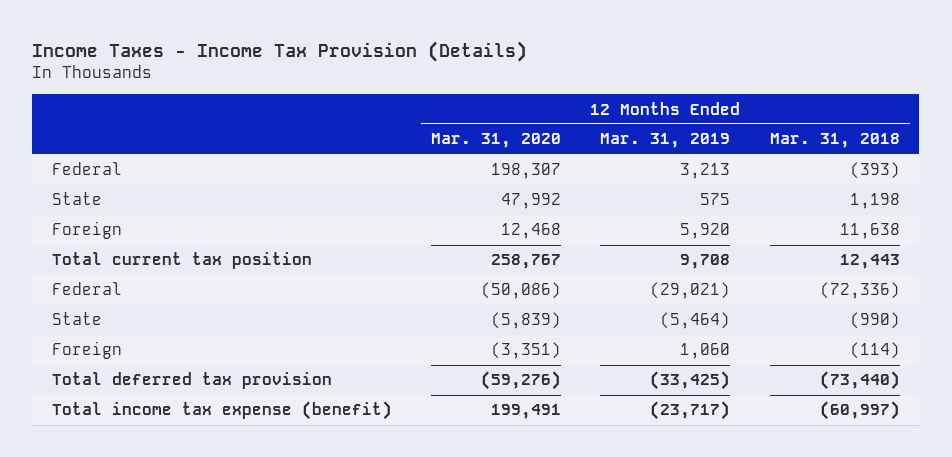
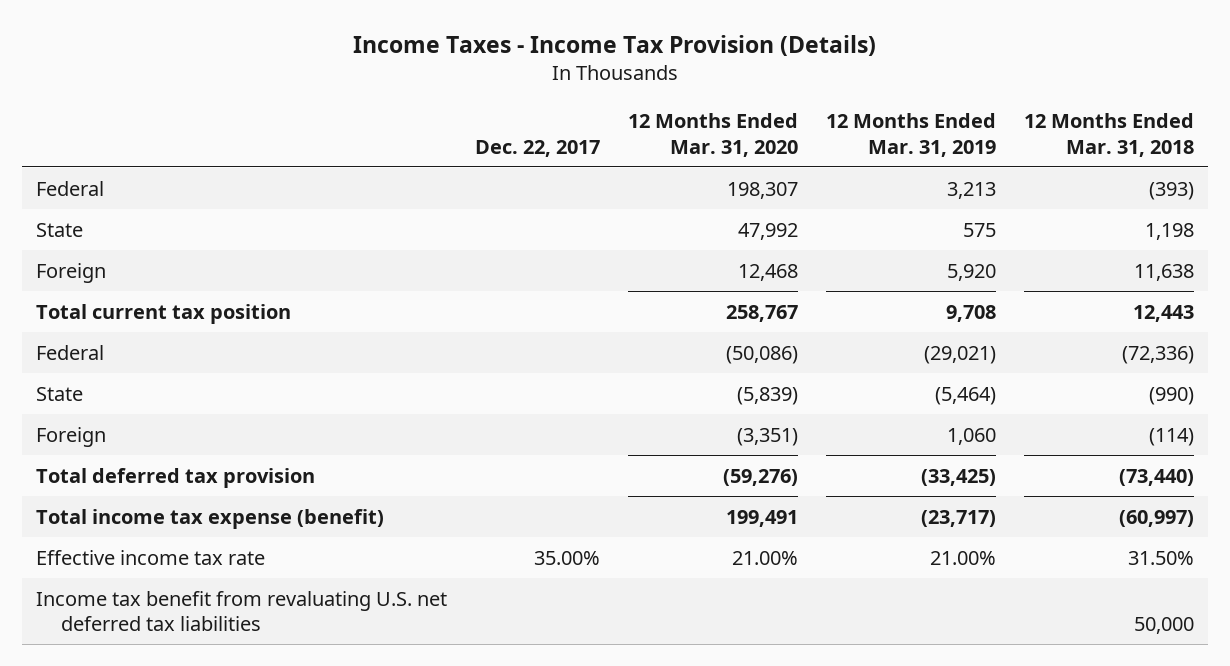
none -> [474,139,600,157] Dec. 22, 2017
none -> [35,549,265,565] Effective income tax rate
none -> [35,590,447,632] Income tax benefit from revaluating U.S. net deferred tax liabilities

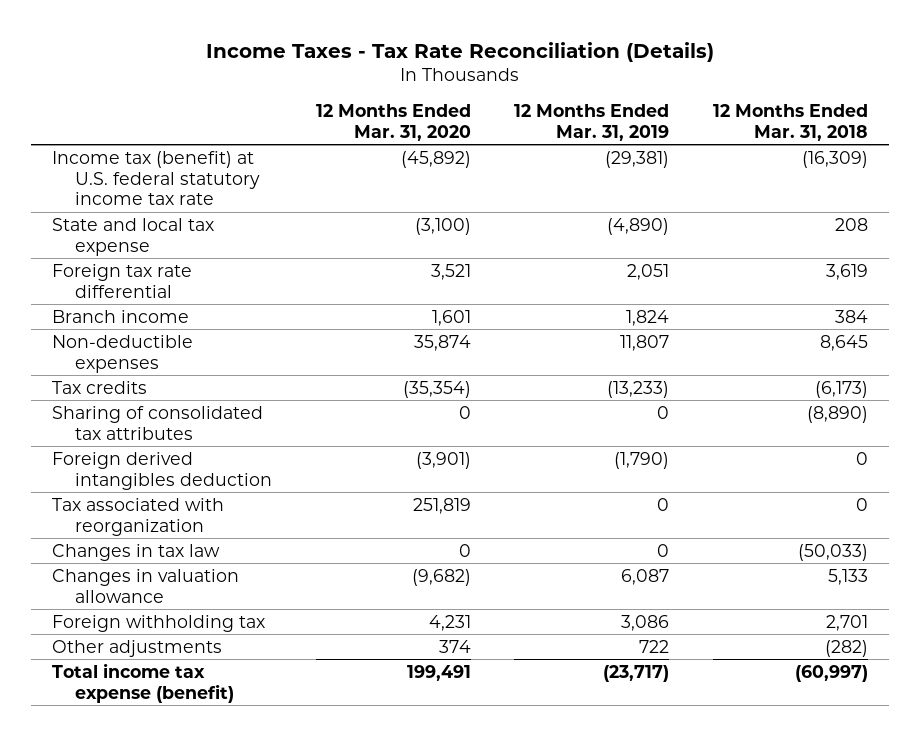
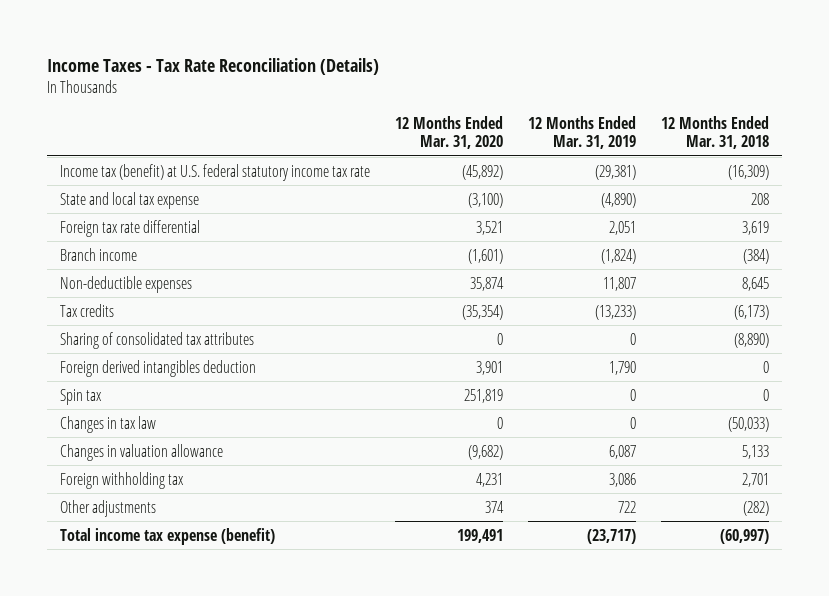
[431,309,471,326] 1,601 -> [467,248,503,264] (1,601)
[626,309,670,326] 1,824 -> [601,248,637,264] (1,824)
[834,309,868,323] 384 -> [743,248,770,264] (384)
[415,451,471,469] (3,901) -> [475,360,503,375] 3,901
[614,451,670,469] (1,790) -> [609,360,637,375] 1,790
[52,497,225,536] Tax associated with reorganization -> [59,388,102,405] Spin tax

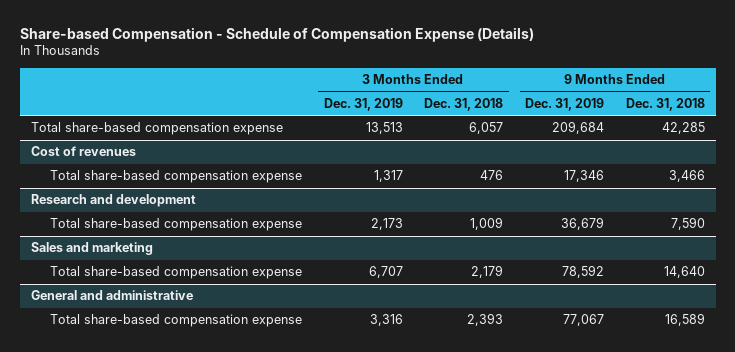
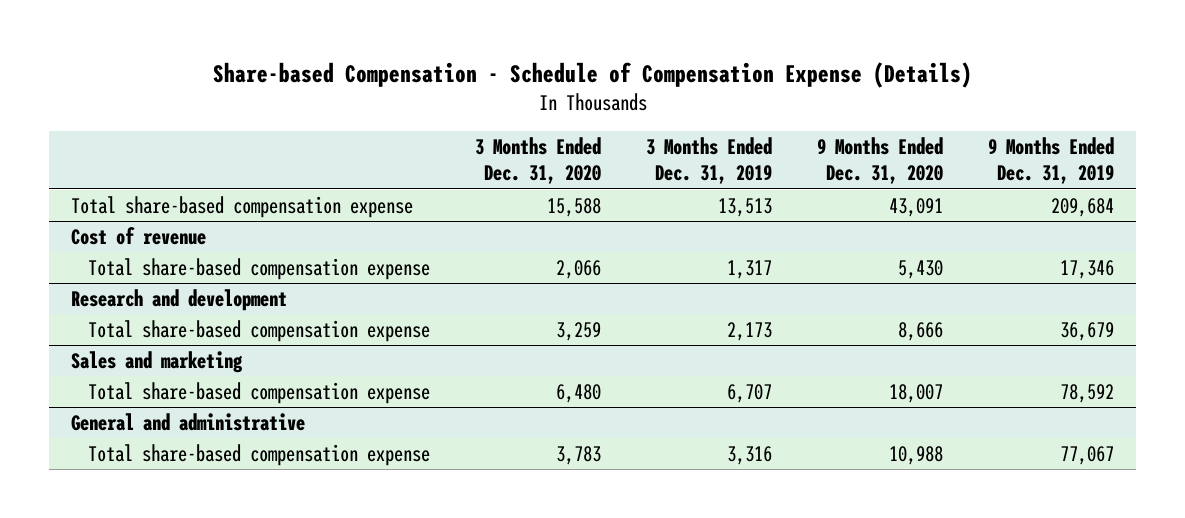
[424,97,504,111] Dec. 31, 2018 -> none
[625,97,705,111] Dec. 31, 2018 -> none
none -> [474,137,601,185] 3 Months Ended Dec. 31, 2020
none -> [816,137,943,185] 9 Months Ended Dec. 31, 2020
[30,146,136,157] Cost of revenues -> [71,227,207,246] Cost of revenue

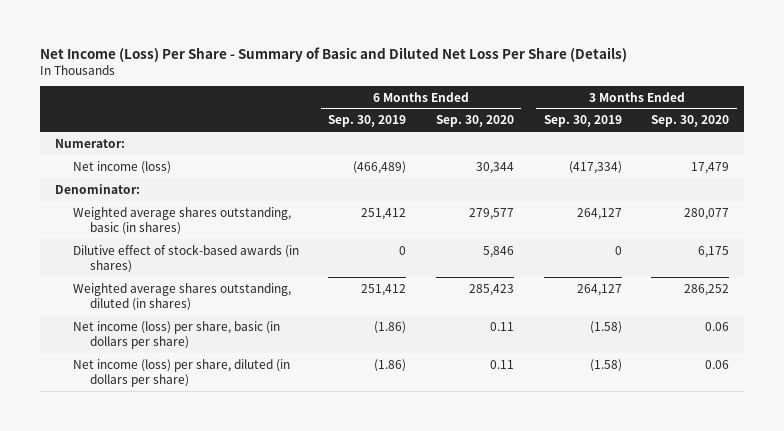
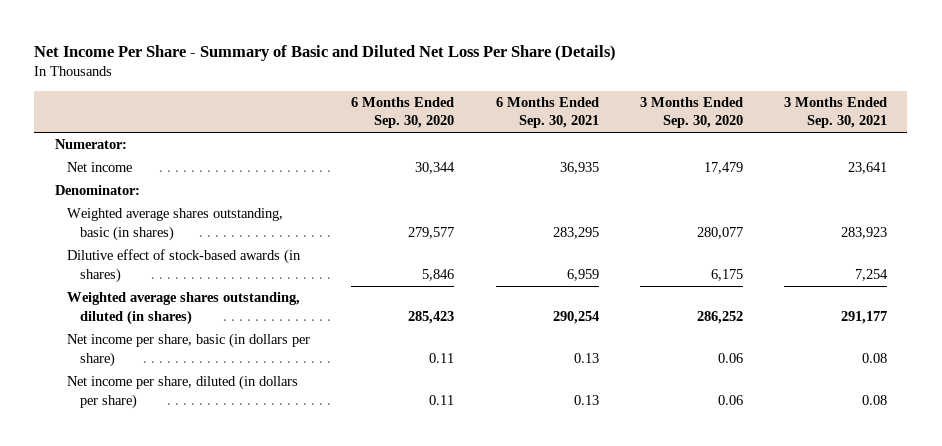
[40,46,628,62] Net Income (Loss) Per Share - Summary of Basic and Diluted Net Loss Per Share (Details) -> [34,44,617,61] Net Income Per Share - Summary of Basic and Diluted Net Loss Per Share (Details)
[328,115,407,128] Sep. 30, 2019 -> none
[543,115,622,128] Sep. 30, 2019 -> none
none -> [495,97,599,129] 6 Months Ended Sep. 30, 2021
none -> [783,97,887,129] 3 Months Ended Sep. 30, 2021
[72,160,171,174] Net income (loss) -> [67,162,133,173] Net income
[72,320,280,349] Net income (loss) per share, basic (in dollars per share) -> [67,333,311,367] Net income per share, basic (in dollars per share)
[72,358,290,387] Net income (loss) per share, diluted (in dollars per share) -> [67,375,299,409] Net income per share, diluted (in dollars per share)

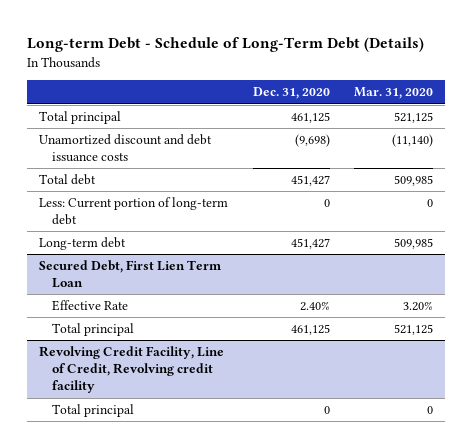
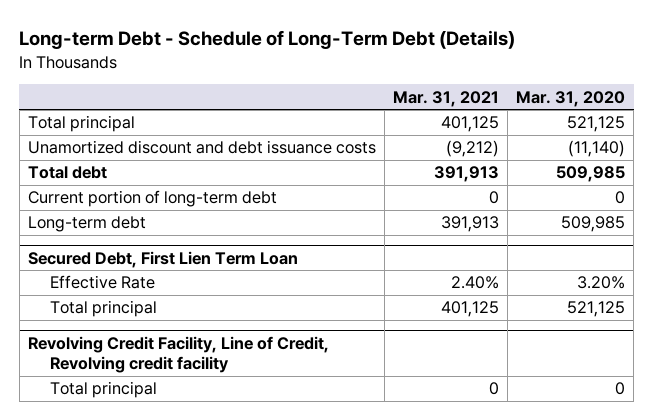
[252,87,330,100] Dec. 31, 2020 -> none
none -> [393,90,500,107] Mar. 31, 2021
[39,196,229,226] Less: Current portion of long-term debt -> [27,190,277,208] Current portion of long-term debt

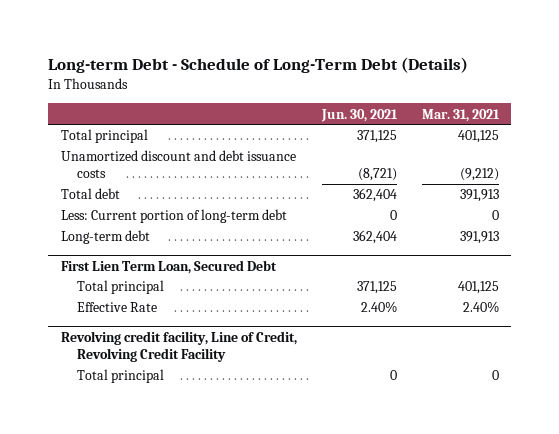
[516,90,626,107] Mar. 31, 2020 -> none
none -> [320,108,398,122] Jun. 30, 2021
[27,190,277,208] Current portion of long-term debt -> [60,209,287,224] Less: Current portion of long-term debt
[49,275,155,290] Effective Rate -> none
[27,250,298,268] Secured Debt, First Lien Term Loan -> [60,259,277,274] First Lien Term Loan, Secured Debt
none -> [77,302,158,313] Effective Rate
[27,335,329,374] Revolving Credit Facility, Line of Credit, Revolving credit facility -> [60,330,297,362] Revolving credit facility, Line of Credit, Revolving Credit Facility

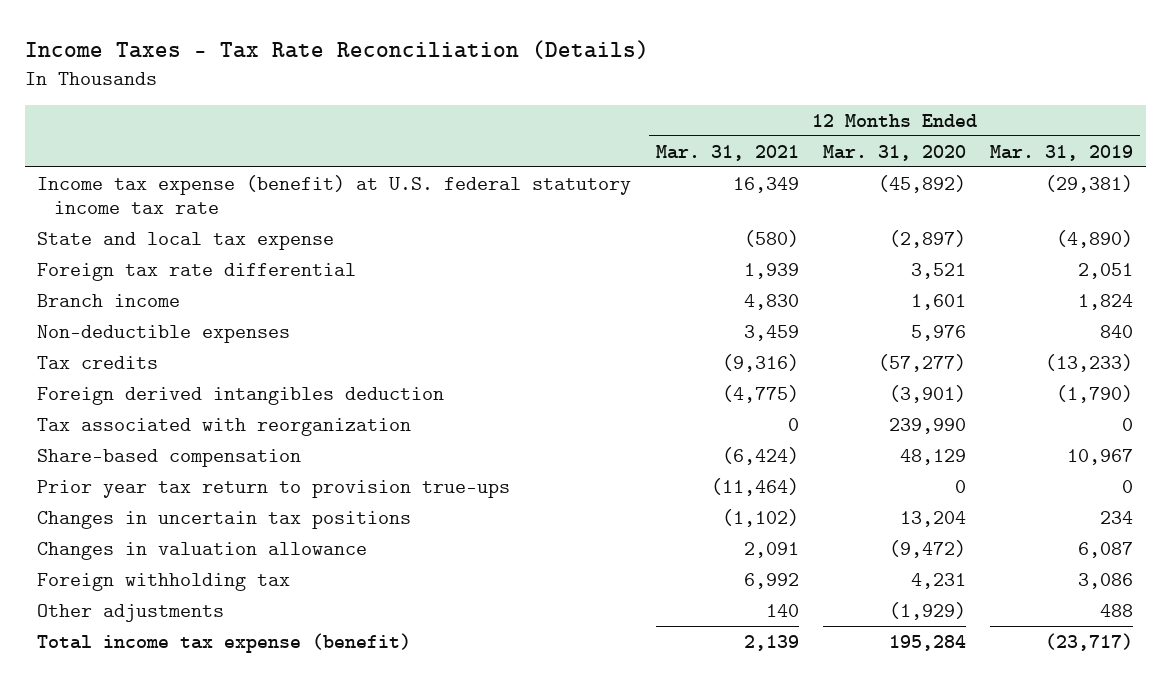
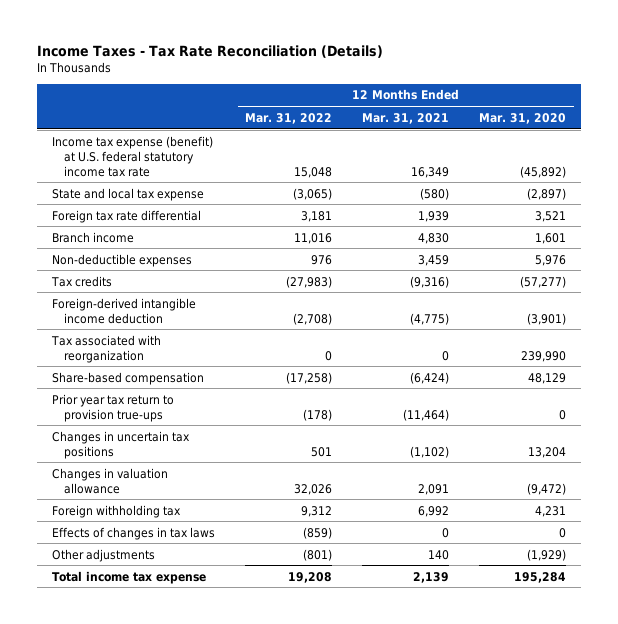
[990,144,1134,161] Mar. 31, 2019 -> none
none -> [245,112,333,124] Mar. 31, 2022
[37,386,445,405] Foreign derived intangibles deduction -> [52,297,197,324] Foreign-derived intangible income deduction
none -> [52,526,216,540] Effects of changes in tax laws
[37,632,412,653] Total income tax expense (benefit) -> [52,570,207,584] Total income tax expense

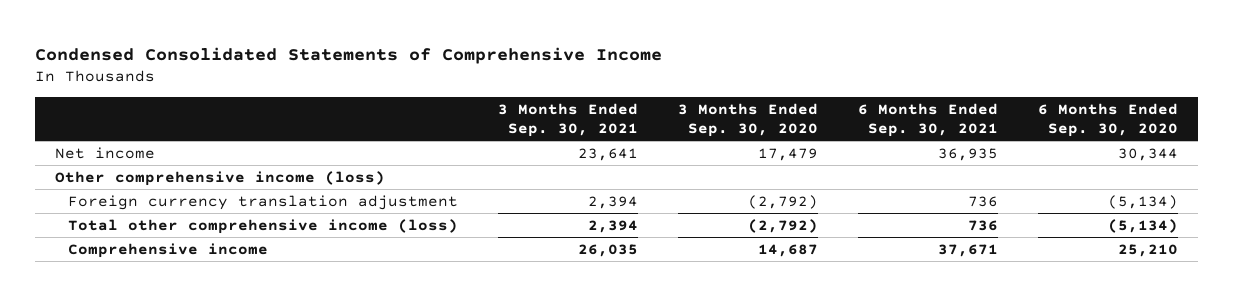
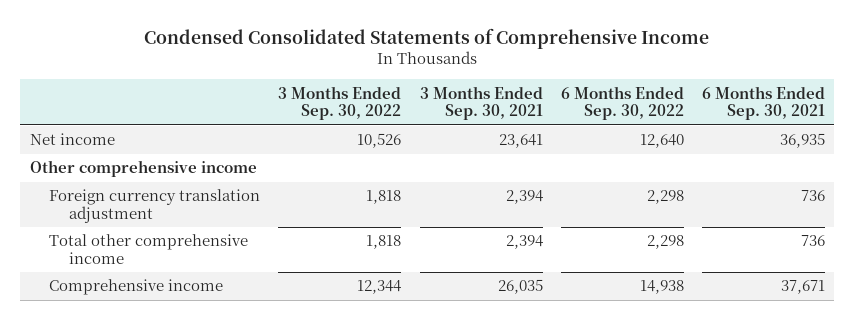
[678,103,819,137] 3 Months Ended Sep. 30, 2020 -> none
[1038,103,1179,137] 6 Months Ended Sep. 30, 2020 -> none
none -> [278,85,402,121] 3 Months Ended Sep. 30, 2022
none -> [560,85,684,121] 6 Months Ended Sep. 30, 2022
[54,170,385,186] Other comprehensive income (loss) -> [29,160,257,178] Other comprehensive income
[68,218,459,234] Total other comprehensive income (loss) -> [49,234,249,264] Total other comprehensive income

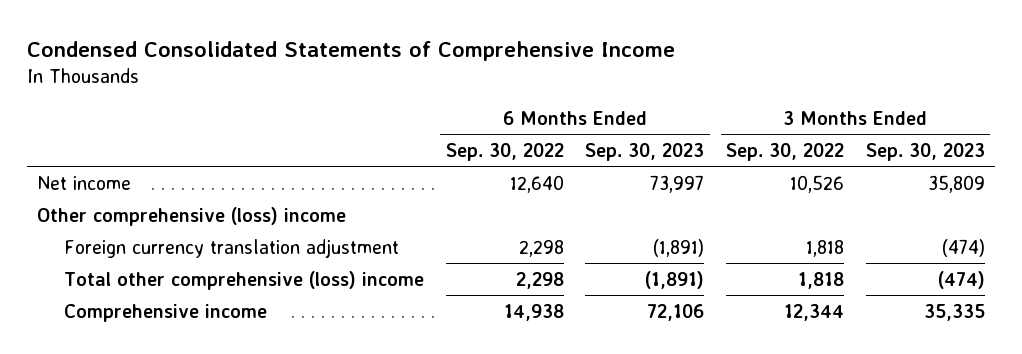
[419,85,543,121] 3 Months Ended Sep. 30, 2021 -> none
[702,85,826,121] 6 Months Ended Sep. 30, 2021 -> none
none -> [585,143,705,162] Sep. 30, 2023
none -> [865,143,985,162] Sep. 30, 2023
[29,160,257,178] Other comprehensive income -> [37,206,347,226] Other comprehensive (loss) income
[49,234,249,264] Total other comprehensive income -> [64,270,425,290] Total other comprehensive (loss) income

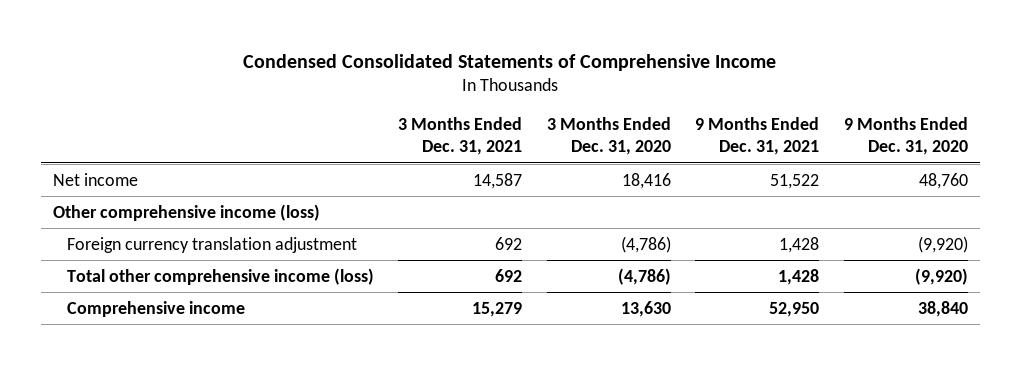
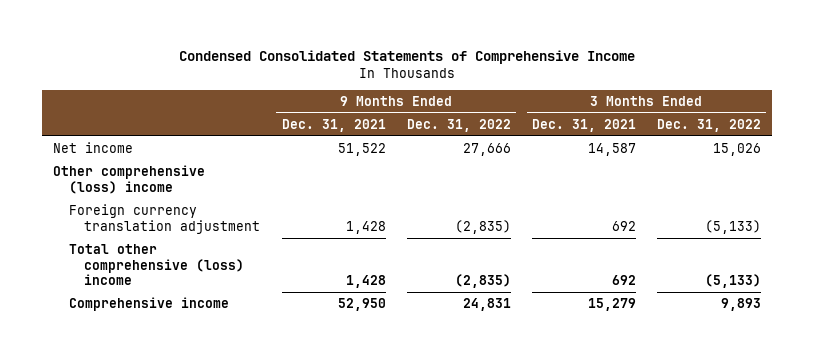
[546,117,671,156] 3 Months Ended Dec. 31, 2020 -> none
[843,117,968,156] 9 Months Ended Dec. 31, 2020 -> none
none -> [406,118,511,132] Dec. 31, 2022
none -> [657,118,762,132] Dec. 31, 2022
[53,203,321,221] Other comprehensive income (loss) -> [52,164,205,194] Other comprehensive (loss) income
[66,267,374,285] Total other comprehensive income (loss) -> [68,243,245,286] Total other comprehensive (loss) income

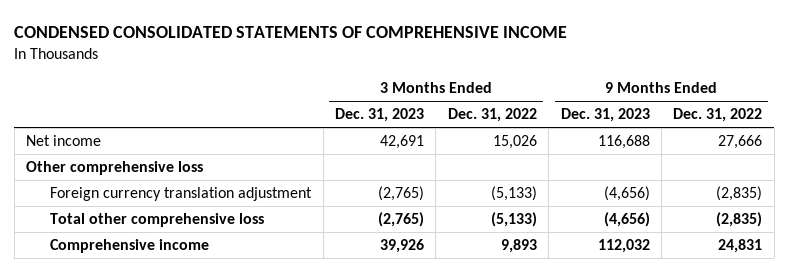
[178,50,635,65] Condensed Consolidated Statements of Comprehensive Income -> [14,26,568,39] CONDENSED CONSOLIDATED STATEMENTS OF COMPREHENSIVE INCOME
[281,118,386,132] Dec. 31, 2021 -> none
[531,118,636,132] Dec. 31, 2021 -> none
none -> [335,108,425,123] Dec. 31, 2023
none -> [560,108,650,123] Dec. 31, 2023
[52,164,205,194] Other comprehensive (loss) income -> [26,161,204,176] Other comprehensive loss
[68,243,245,286] Total other comprehensive (loss) income -> [50,213,265,228] Total other comprehensive loss

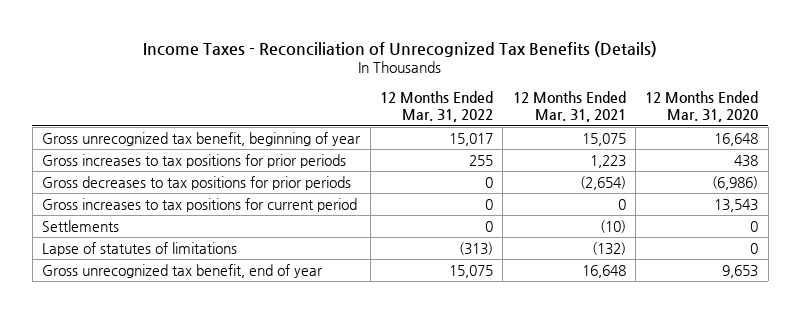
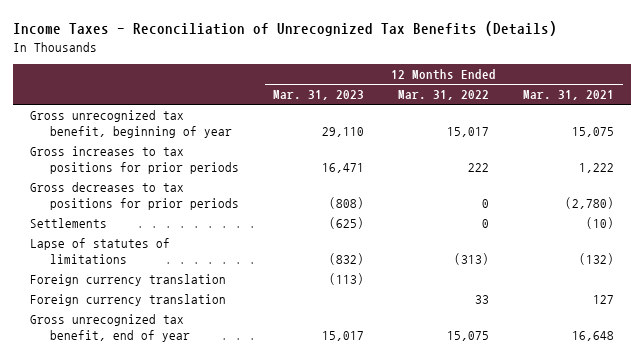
[645,90,759,123] 12 Months Ended Mar. 31, 2020 -> none
none -> [273,90,365,101] Mar. 31, 2023
[42,197,358,212] Gross increases to tax positions for current period -> none
[468,154,493,166] 255 -> [468,163,490,173] 222
[589,154,626,168] 1,223 -> [579,163,615,174] 1,222
[579,175,626,190] (2,654) -> [565,197,615,210] (2,780)
none -> [30,274,227,287] Foreign currency translation
none -> [30,294,227,307] Foreign currency translation

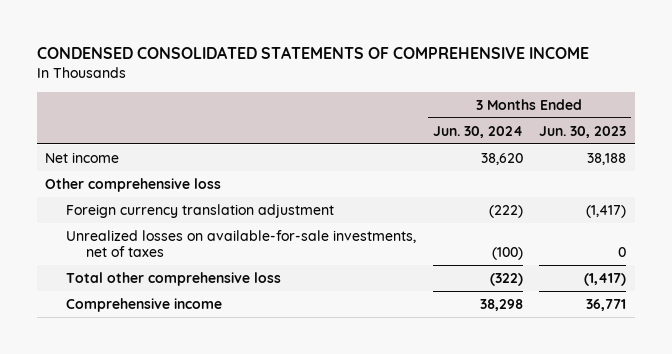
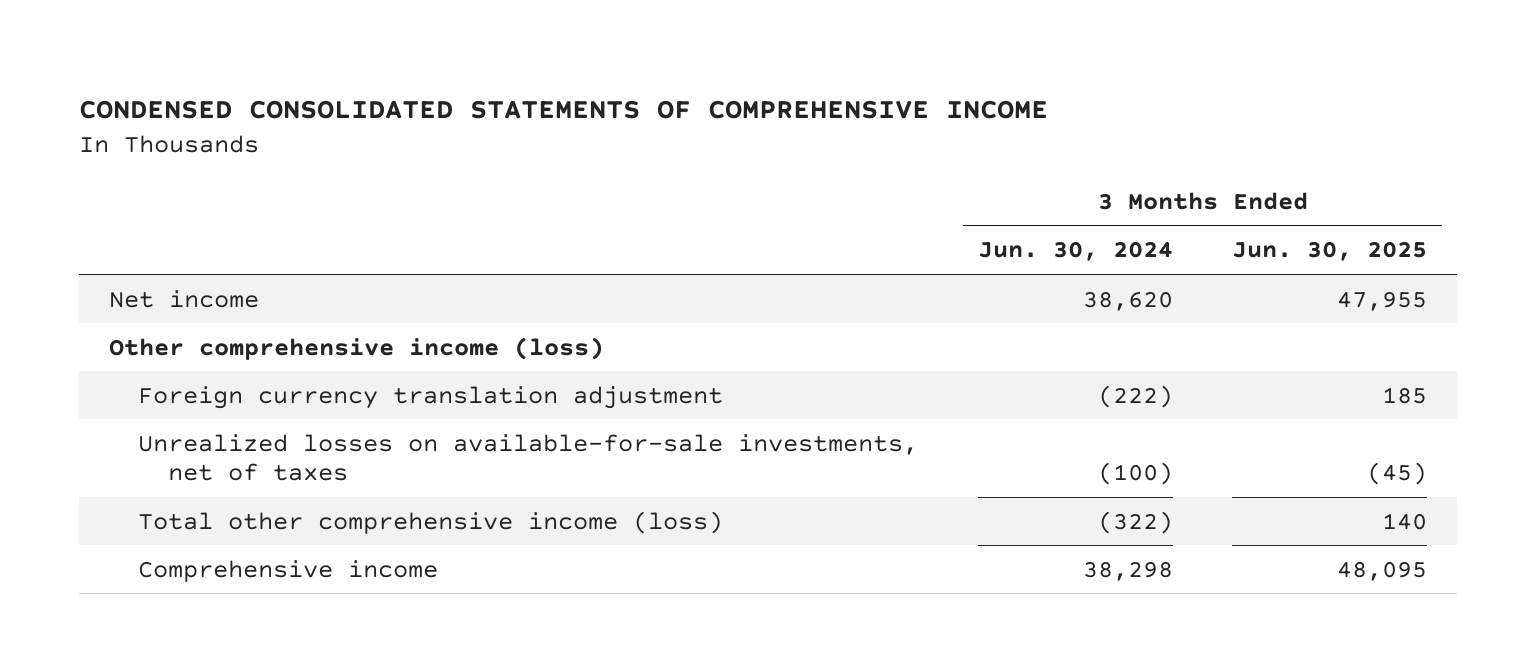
[539,125,627,138] Jun. 30, 2023 -> none
none -> [1232,241,1428,262] Jun. 30, 2025
[45,177,222,192] Other comprehensive loss -> [108,336,604,360] Other comprehensive income (loss)
[65,271,281,286] Total other comprehensive loss -> [138,510,724,534] Total other comprehensive income (loss)

